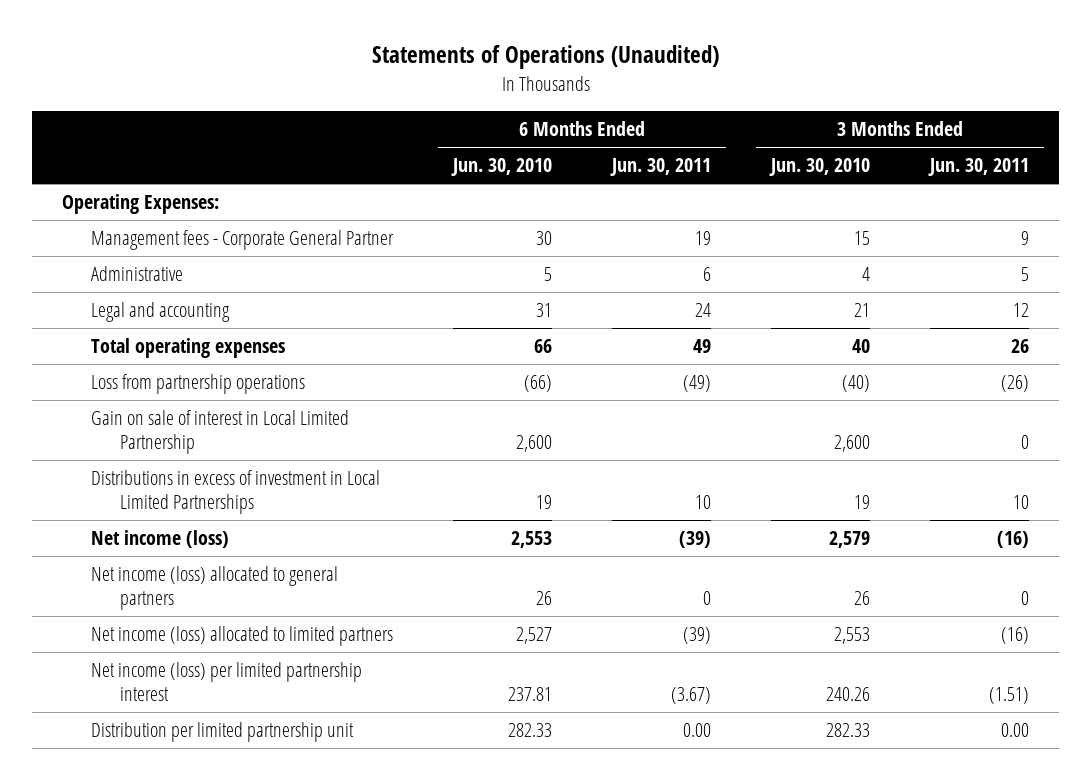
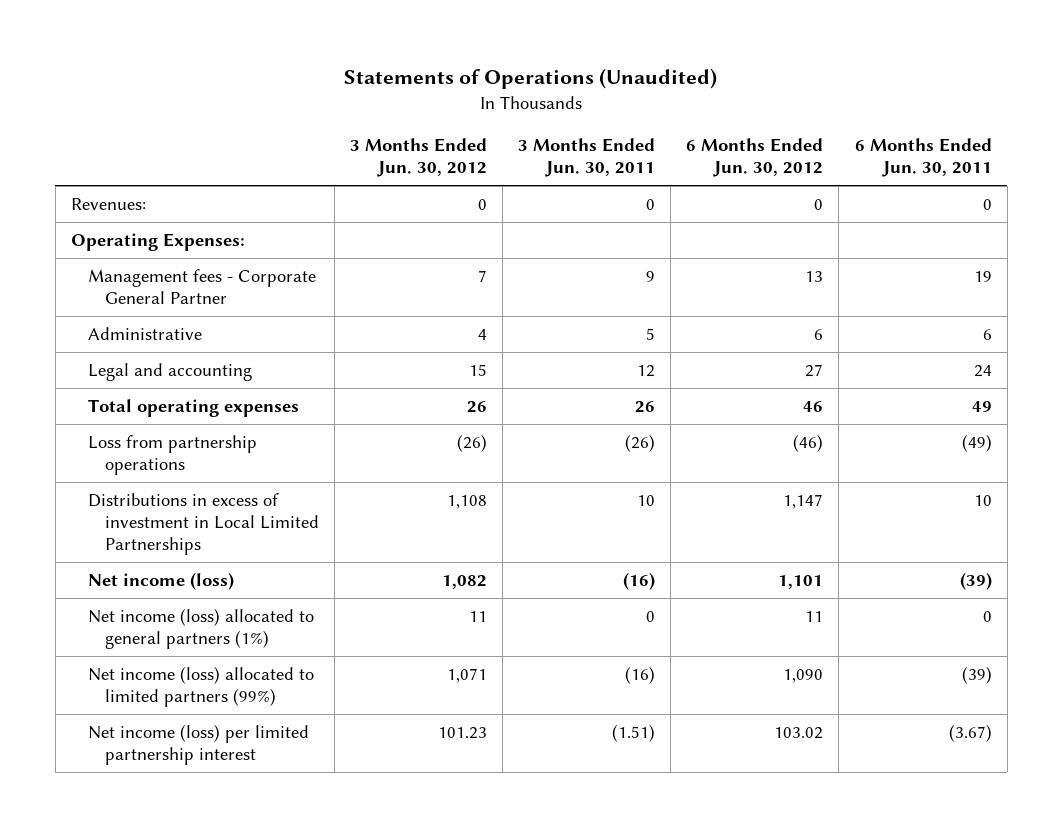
[451,158,553,177] Jun. 30, 2010 -> none
[769,158,871,177] Jun. 30, 2010 -> none
none -> [349,138,487,178] 3 Months Ended Jun. 30, 2012
none -> [686,138,824,178] 6 Months Ended Jun. 30, 2012
none -> [70,197,146,210] Revenues:
[91,410,350,454] Gain on sale of interest in Local Limited Partnership -> none
[91,566,339,610] Net income (loss) allocated to general partners -> [87,607,314,650] Net income (loss) allocated to general partners (1%)
[91,626,394,647] Net income (loss) allocated to limited partners -> [87,665,314,708] Net income (loss) allocated to limited partners (99%)
[91,722,355,743] Distribution per limited partnership unit -> none

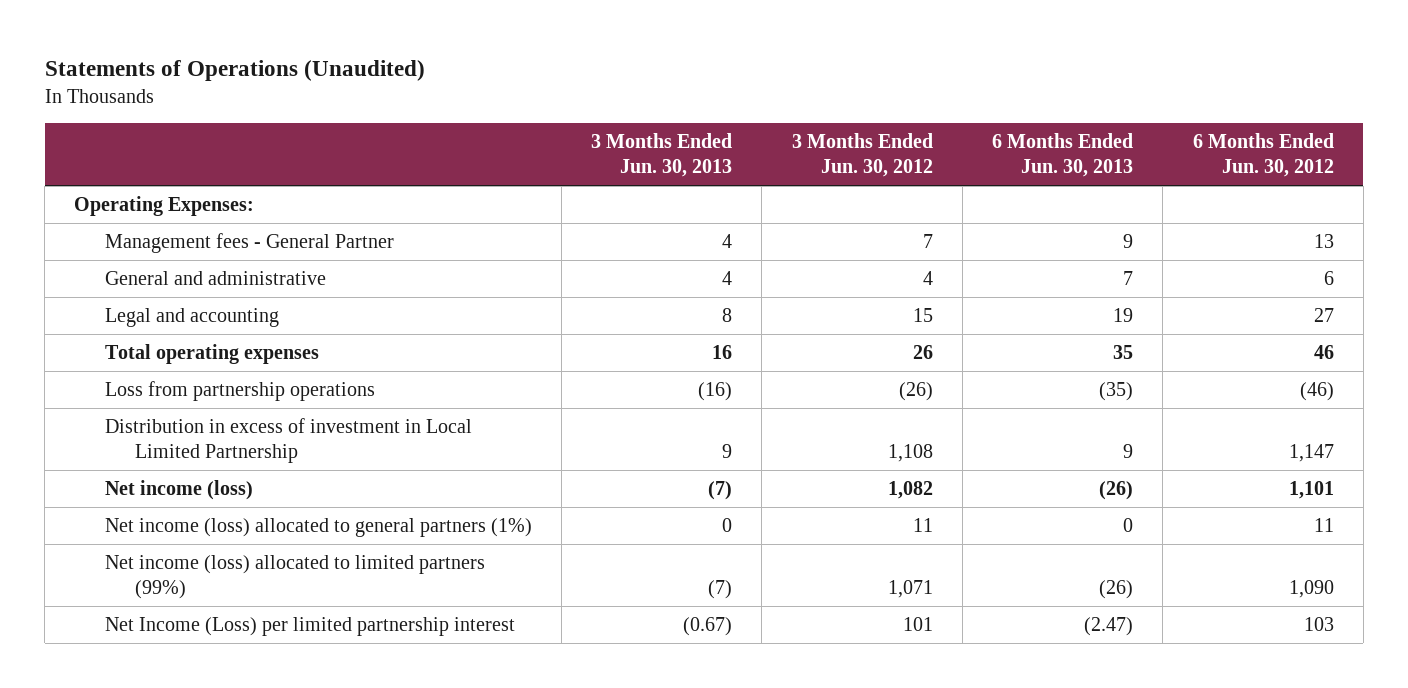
[518,138,656,178] 3 Months Ended Jun. 30, 2011 -> none
[854,138,992,178] 6 Months Ended Jun. 30, 2011 -> none
none -> [591,133,733,177] 3 Months Ended Jun. 30, 2013
none -> [992,133,1134,177] 6 Months Ended Jun. 30, 2013
[70,197,146,210] Revenues: -> none
[87,268,316,305] Management fees - Corporate General Partner -> [104,233,394,254] Management fees - General Partner
[87,326,202,340] Administrative -> [104,271,326,286] General and administrative
[87,492,319,556] Distributions in excess of investment in Local Limited Partnerships -> [104,418,472,463] Distribution in excess of investment in Local Limited Partnership
[87,723,309,766] Net income (loss) per limited partnership interest -> [104,617,515,637] Net Income (Loss) per limited partnership interest
[437,726,487,739] 101.23 -> [902,617,933,632] 101
[774,726,824,739] 103.02 -> [1303,617,1334,632] 103

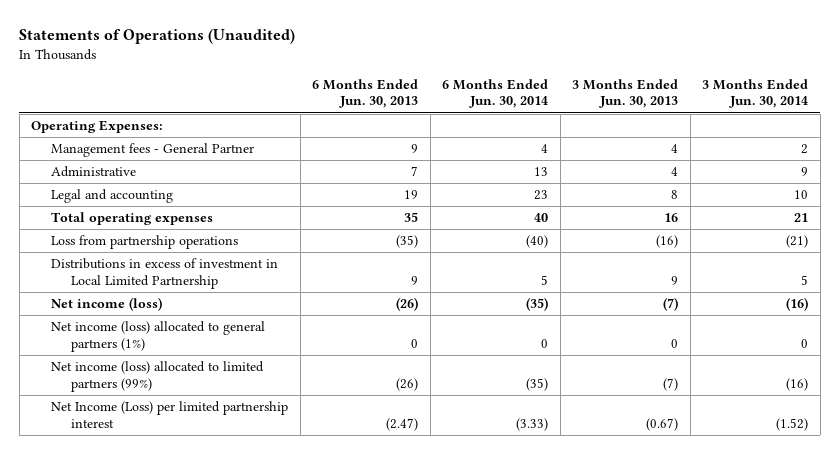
[791,133,933,177] 3 Months Ended Jun. 30, 2012 -> none
[1192,133,1334,177] 6 Months Ended Jun. 30, 2012 -> none
none -> [442,78,549,109] 6 Months Ended Jun. 30, 2014
none -> [702,78,809,109] 3 Months Ended Jun. 30, 2014
[104,271,326,286] General and administrative -> [51,166,137,178] Administrative
[104,418,472,463] Distribution in excess of investment in Local Limited Partnership -> [51,258,279,289] Distributions in excess of investment in Local Limited Partnership

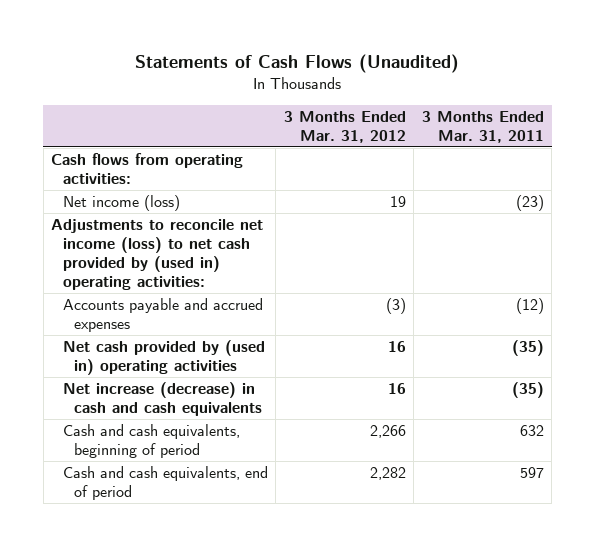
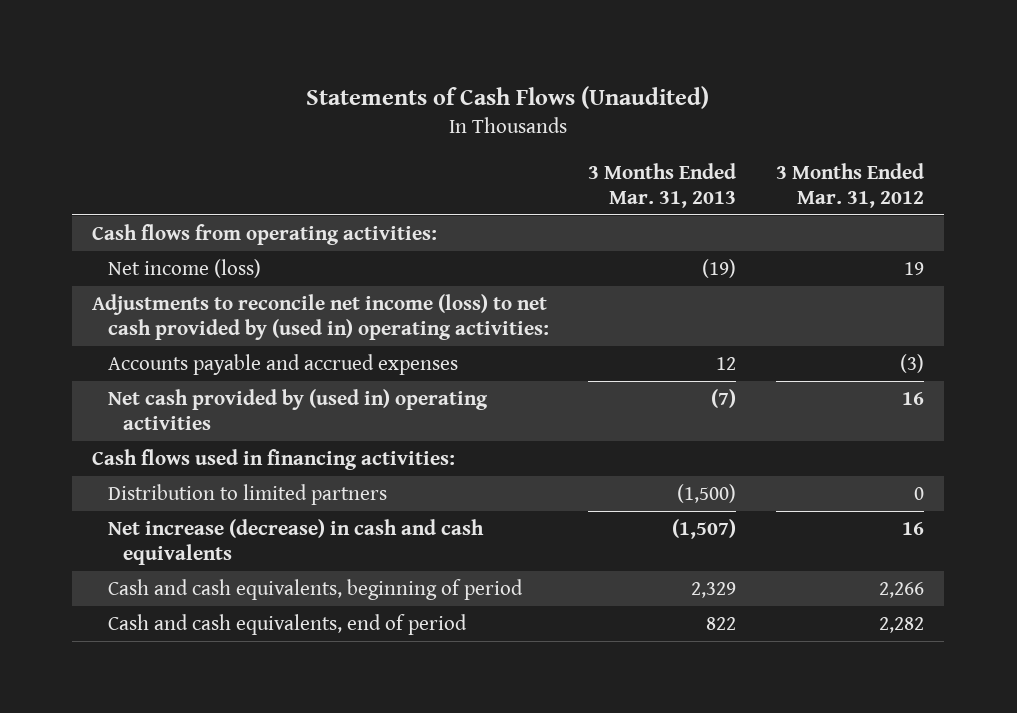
[421,111,544,144] 3 Months Ended Mar. 31, 2011 -> none
none -> [588,162,737,208] 3 Months Ended Mar. 31, 2013
none -> [92,449,456,471] Cash flows used in financing activities:
none -> [107,484,387,506] Distribution to limited partners

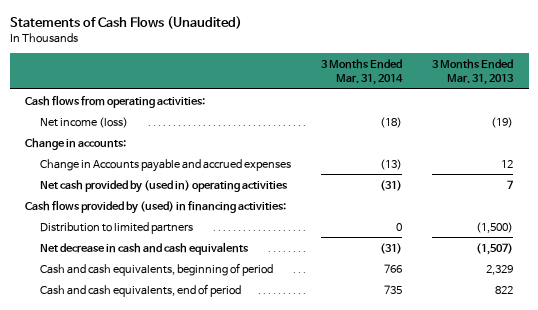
[776,162,925,208] 3 Months Ended Mar. 31, 2012 -> none
none -> [321,58,404,86] 3 Months Ended Mar. 31, 2014
[92,294,549,341] Adjustments to reconcile net income (loss) to net cash provided by (used in) operating activities: -> none
none -> [24,137,126,150] Change in accounts:
[107,354,458,376] Accounts payable and accrued expenses -> [40,158,292,172] Change in Accounts payable and accrued expenses
[711,389,737,409] (7) -> [507,179,514,189] 7
[92,449,456,471] Cash flows used in financing activities: -> [24,199,286,214] Cash flows provided by (used) in financing activities:
[107,519,484,566] Net increase (decrease) in cash and cash equivalents -> [40,241,250,255] Net decrease in cash and cash equivalents

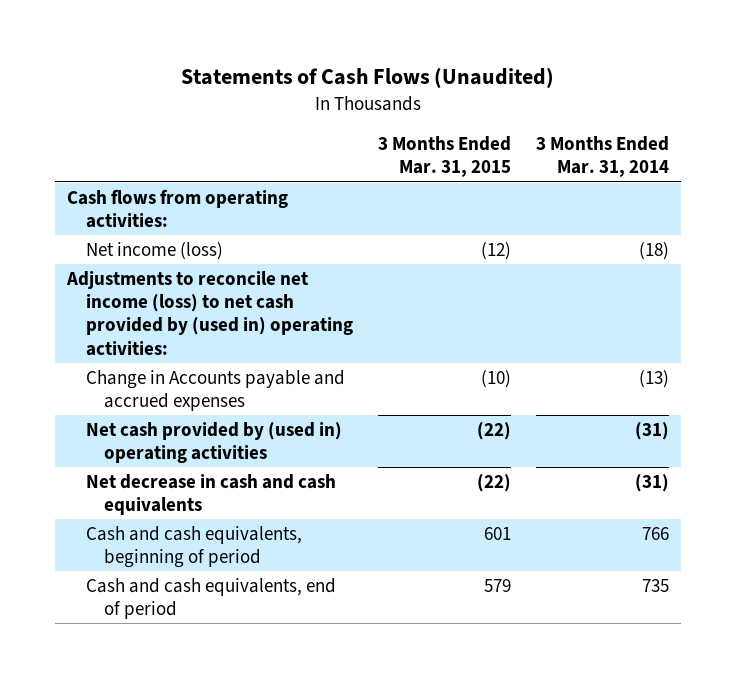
[432,58,515,86] 3 Months Ended Mar. 31, 2013 -> none
none -> [377,136,511,178] 3 Months Ended Mar. 31, 2015
[24,137,126,150] Change in accounts: -> none
none -> [66,270,353,356] Adjustments to reconcile net income (loss) to net cash provided by (used in) operating activities:
[24,199,286,214] Cash flows provided by (used) in financing activities: -> none
[40,221,194,234] Distribution to limited partners -> none

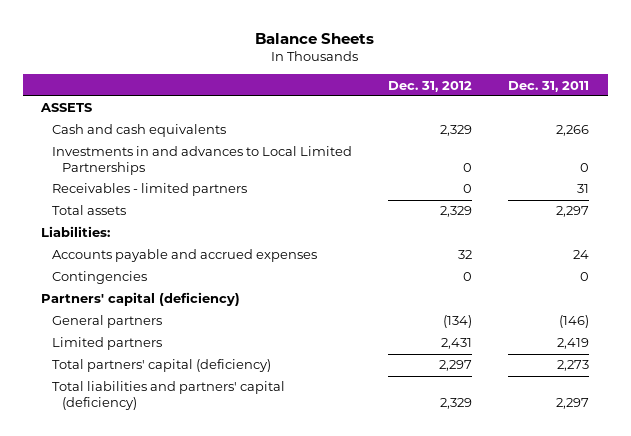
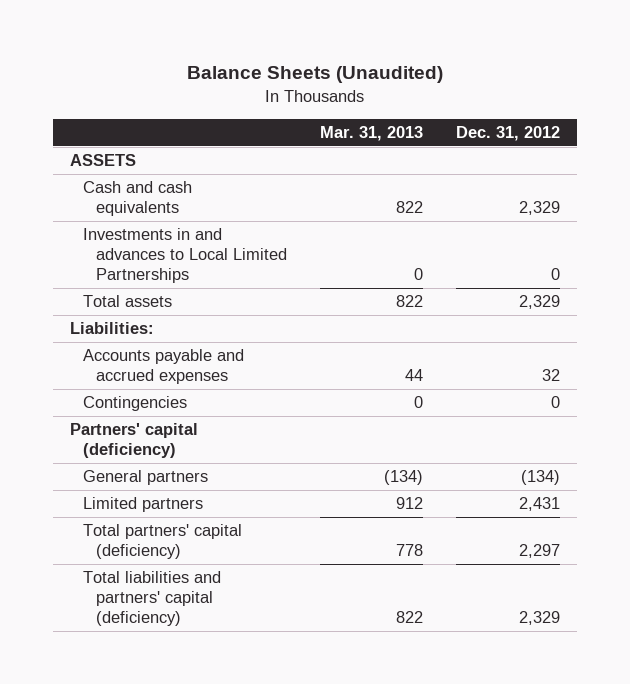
[255,32,375,44] Balance Sheets -> [187,66,444,84] Balance Sheets (Unaudited)
[508,80,590,92] Dec. 31, 2011 -> none
none -> [320,125,424,141] Mar. 31, 2013
[51,183,247,197] Receivables - limited partners -> none

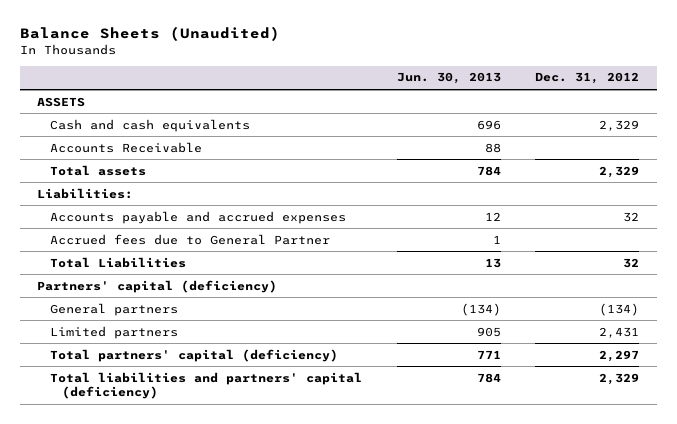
[320,125,424,141] Mar. 31, 2013 -> none
none -> [396,72,501,85] Jun. 30, 2013
[83,228,288,283] Investments in and advances to Local Limited Partnerships -> none
none -> [49,141,202,153] Accounts Receivable
[83,396,188,412] Contingencies -> none
none -> [49,233,330,245] Accrued fees due to General Partner
none -> [49,256,186,268] Total Liabilities

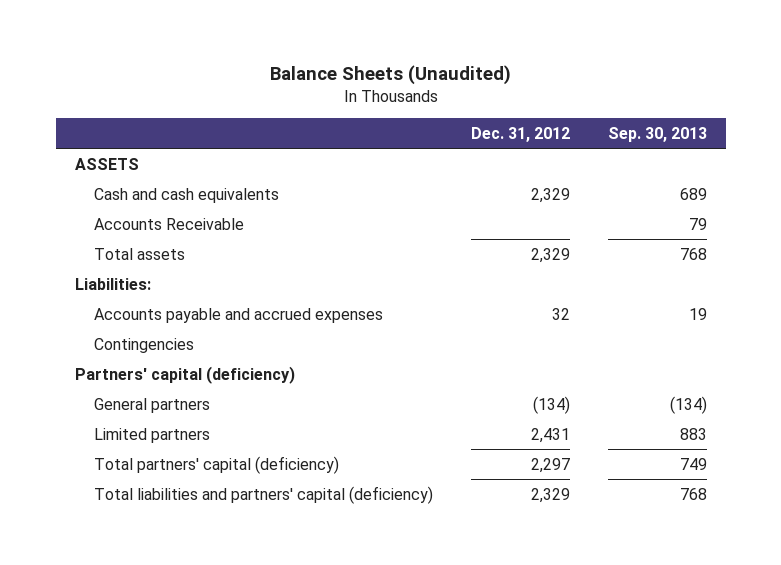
[396,72,501,85] Jun. 30, 2013 -> none
none -> [607,126,707,142] Sep. 30, 2013
[49,233,330,245] Accrued fees due to General Partner -> none
[49,256,186,268] Total Liabilities -> none
none -> [93,337,194,353] Contingencies

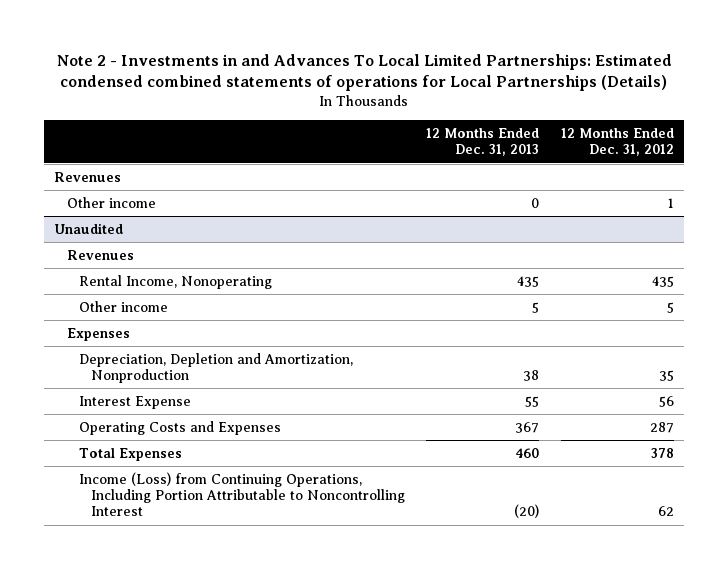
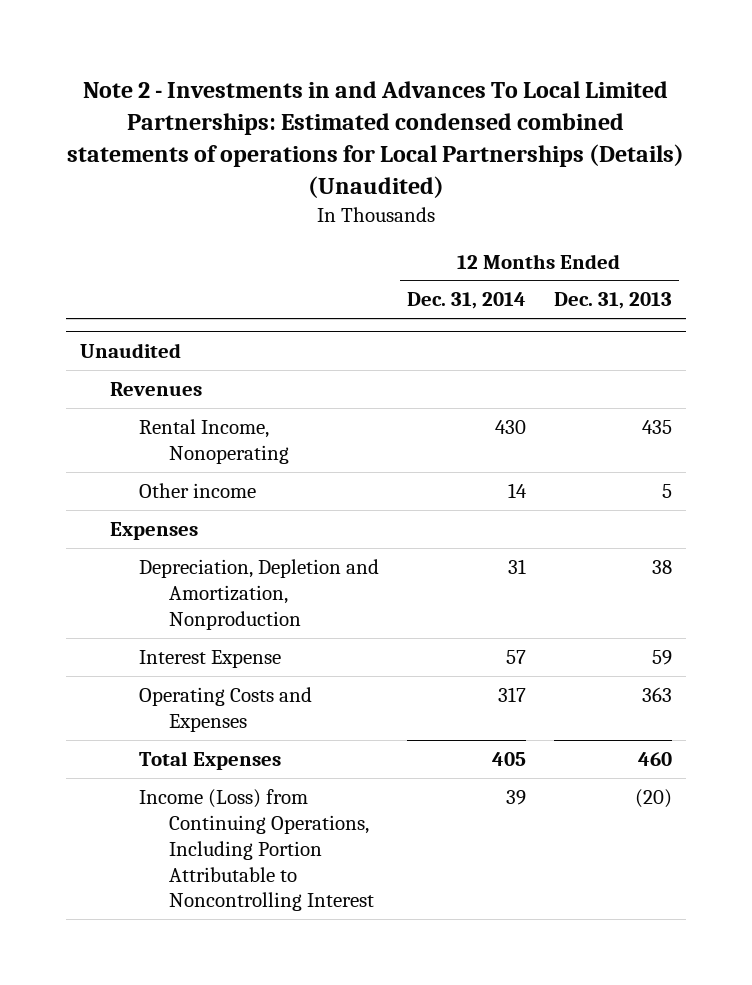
[56,53,672,92] Note 2 - Investments in and Advances To Local Limited Partnerships: Estimated condensed combined statements of operations for Local Partnerships (Details) -> [66,81,684,199] Note 2 - Investments in and Advances To Local Limited Partnerships: Estimated condensed combined statements of operations for Local Partnerships (Details) (Unaudited)
[560,128,674,157] 12 Months Ended Dec. 31, 2012 -> none
none -> [407,292,527,310] Dec. 31, 2014
[54,171,122,182] Revenues -> none
[66,196,156,208] Other income -> none
[525,395,540,407] 55 -> [651,649,672,665] 59
[515,421,540,433] 367 -> [641,686,672,702] 363

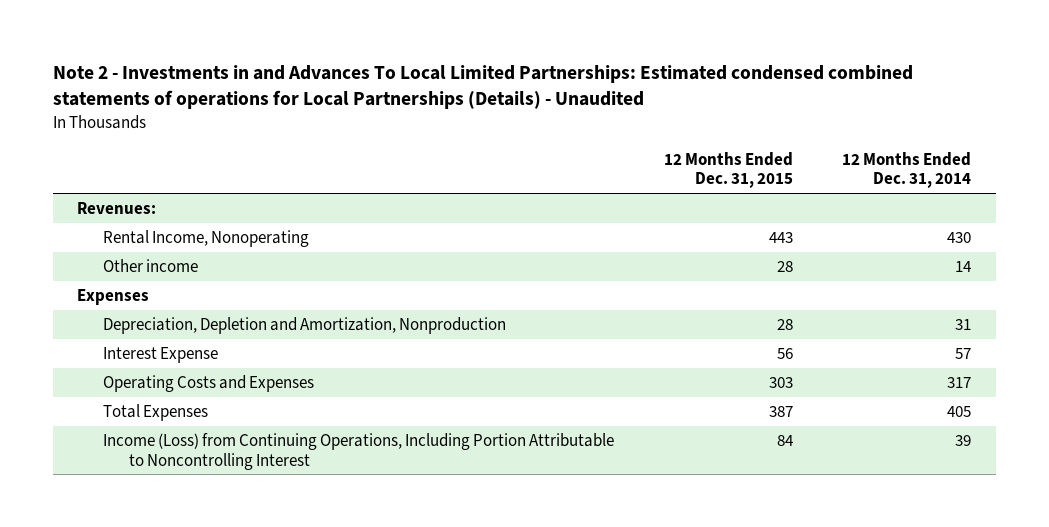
[66,81,684,199] Note 2 - Investments in and Advances To Local Limited Partnerships: Estimated condensed combined statements of operations for Local Partnerships (Details) (Unaudited) -> [52,64,913,110] Note 2 - Investments in and Advances To Local Limited Partnerships: Estimated condensed combined statements of operations for Local Partnerships (Details) - Unaudited
[553,292,672,310] Dec. 31, 2013 -> none
none -> [663,151,793,189] 12 Months Ended Dec. 31, 2015
[79,342,181,358] Unaudited -> none
[109,381,202,396] Revenues -> [77,202,157,215] Revenues:

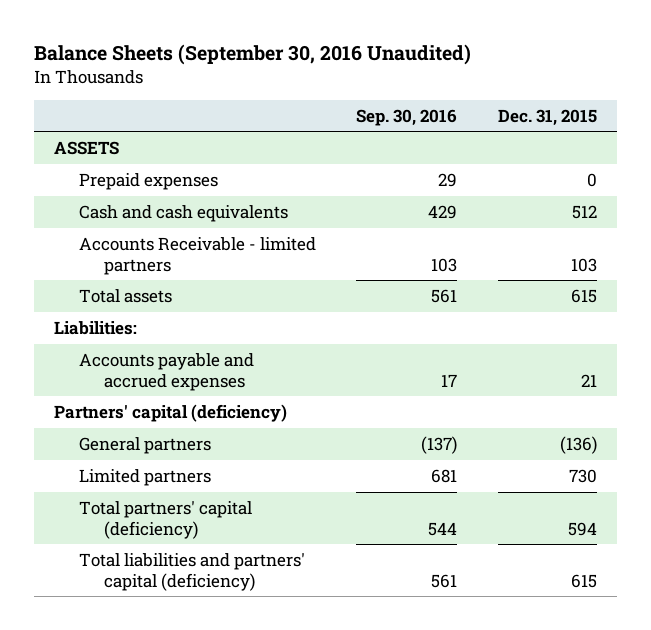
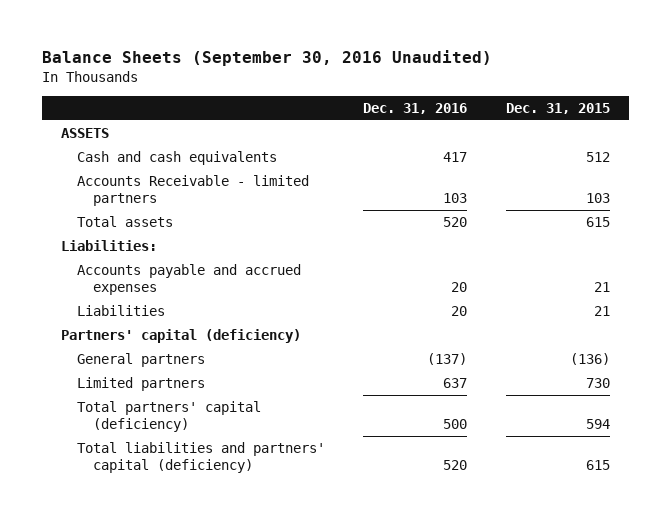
[356,108,458,126] Sep. 30, 2016 -> none
none -> [363,103,468,115] Dec. 31, 2016
[79,172,219,190] Prepaid expenses -> none
none -> [76,305,165,317] Liabilities

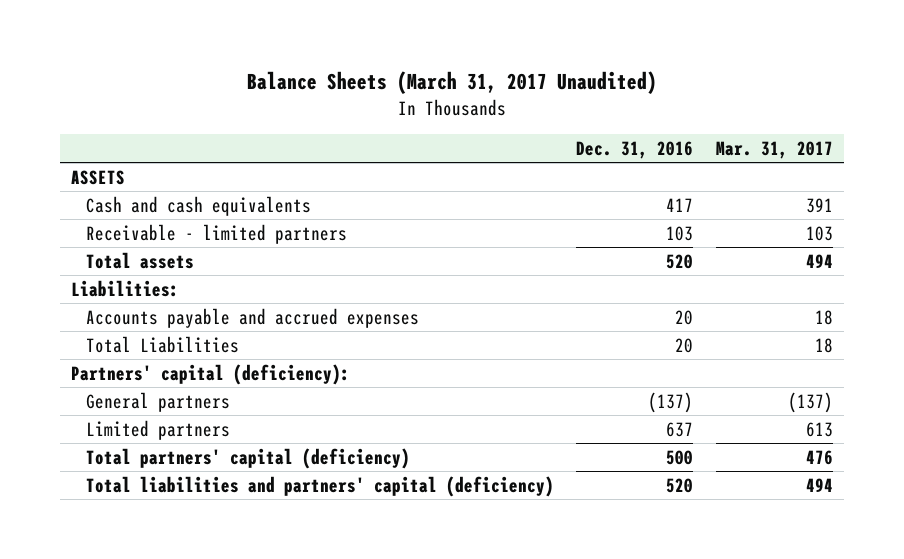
[41,50,492,67] Balance Sheets (September 30, 2016 Unaudited) -> [247,71,658,95] Balance Sheets (March 31, 2017 Unaudited)
[505,103,610,115] Dec. 31, 2015 -> none
none -> [715,140,833,159] Mar. 31, 2017
[76,175,309,206] Accounts Receivable - limited partners -> [86,223,348,244] Receivable - limited partners
[76,305,165,317] Liabilities -> [86,335,240,353] Total Liabilities
[60,329,301,344] Partners' capital (deficiency) -> [71,363,351,385] Partners' capital (deficiency):

